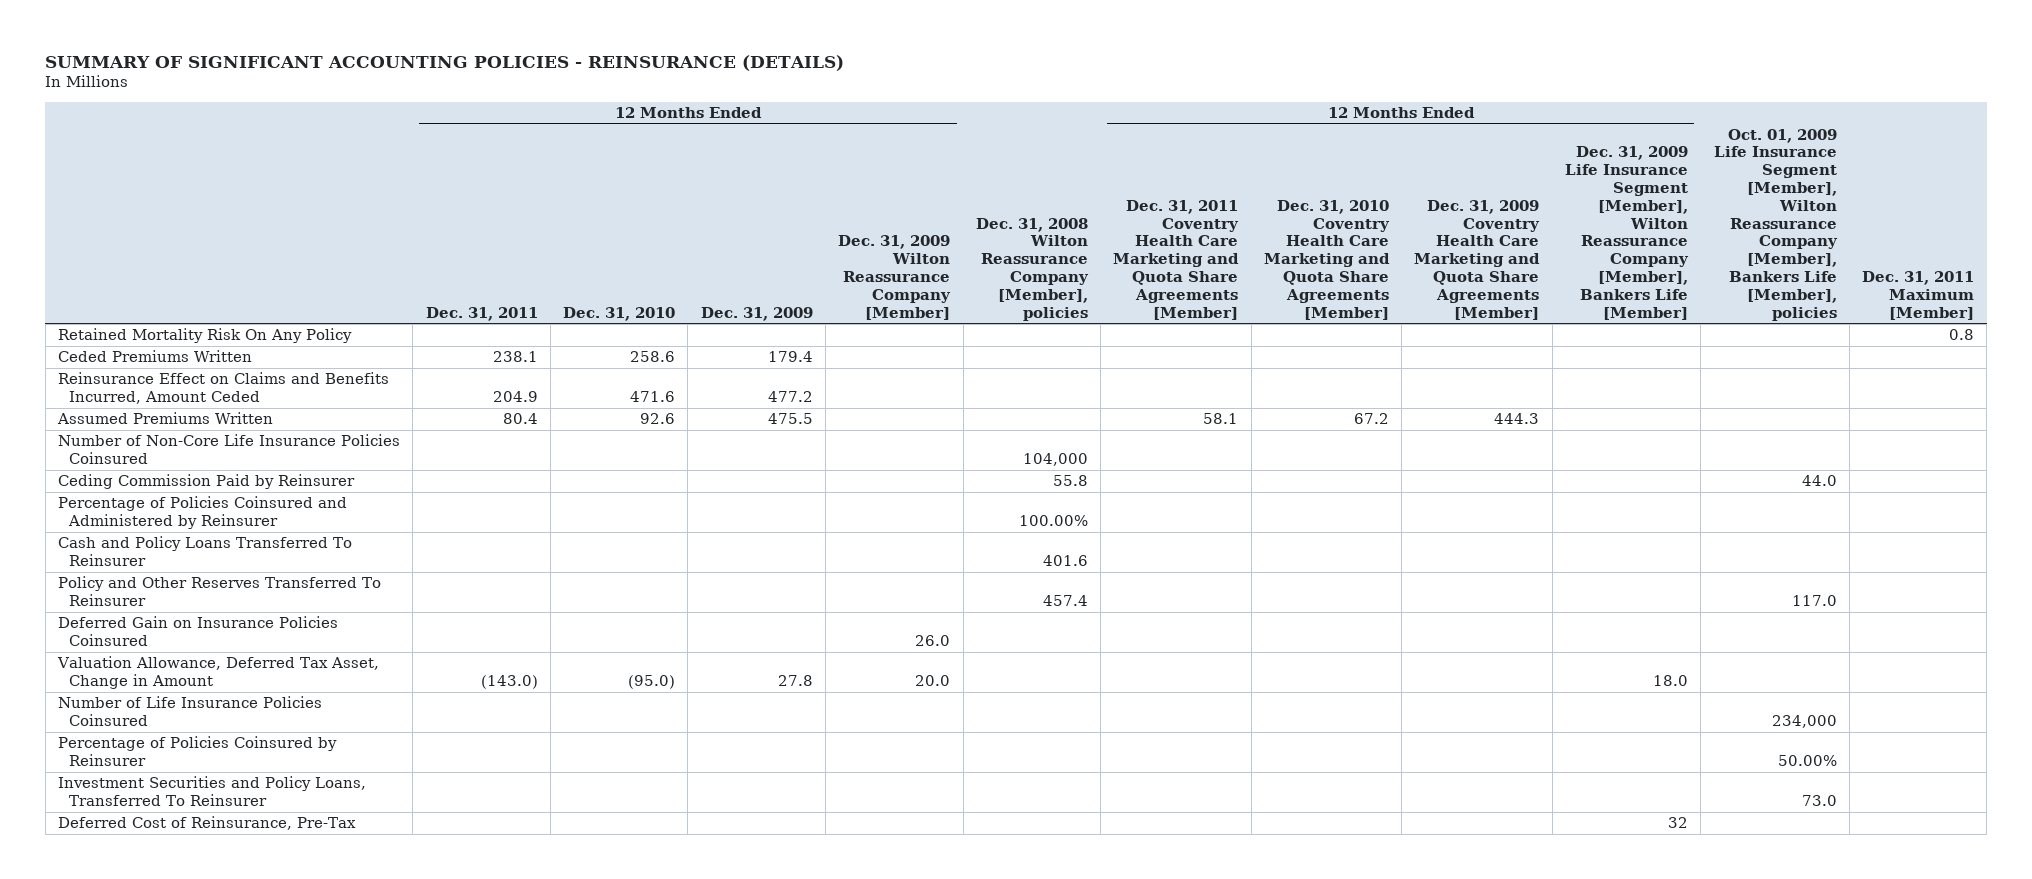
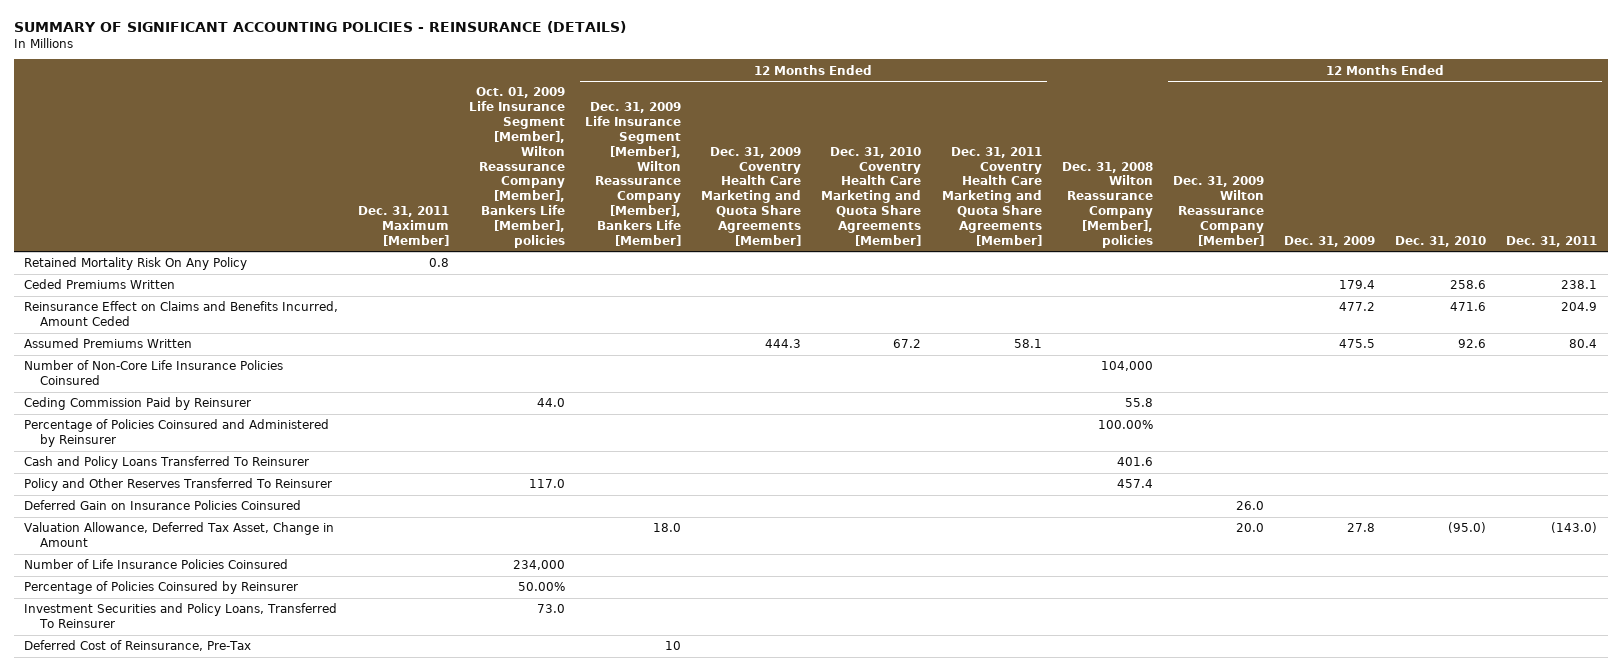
[1668,817,1689,829] 32 -> [665,641,682,651] 10

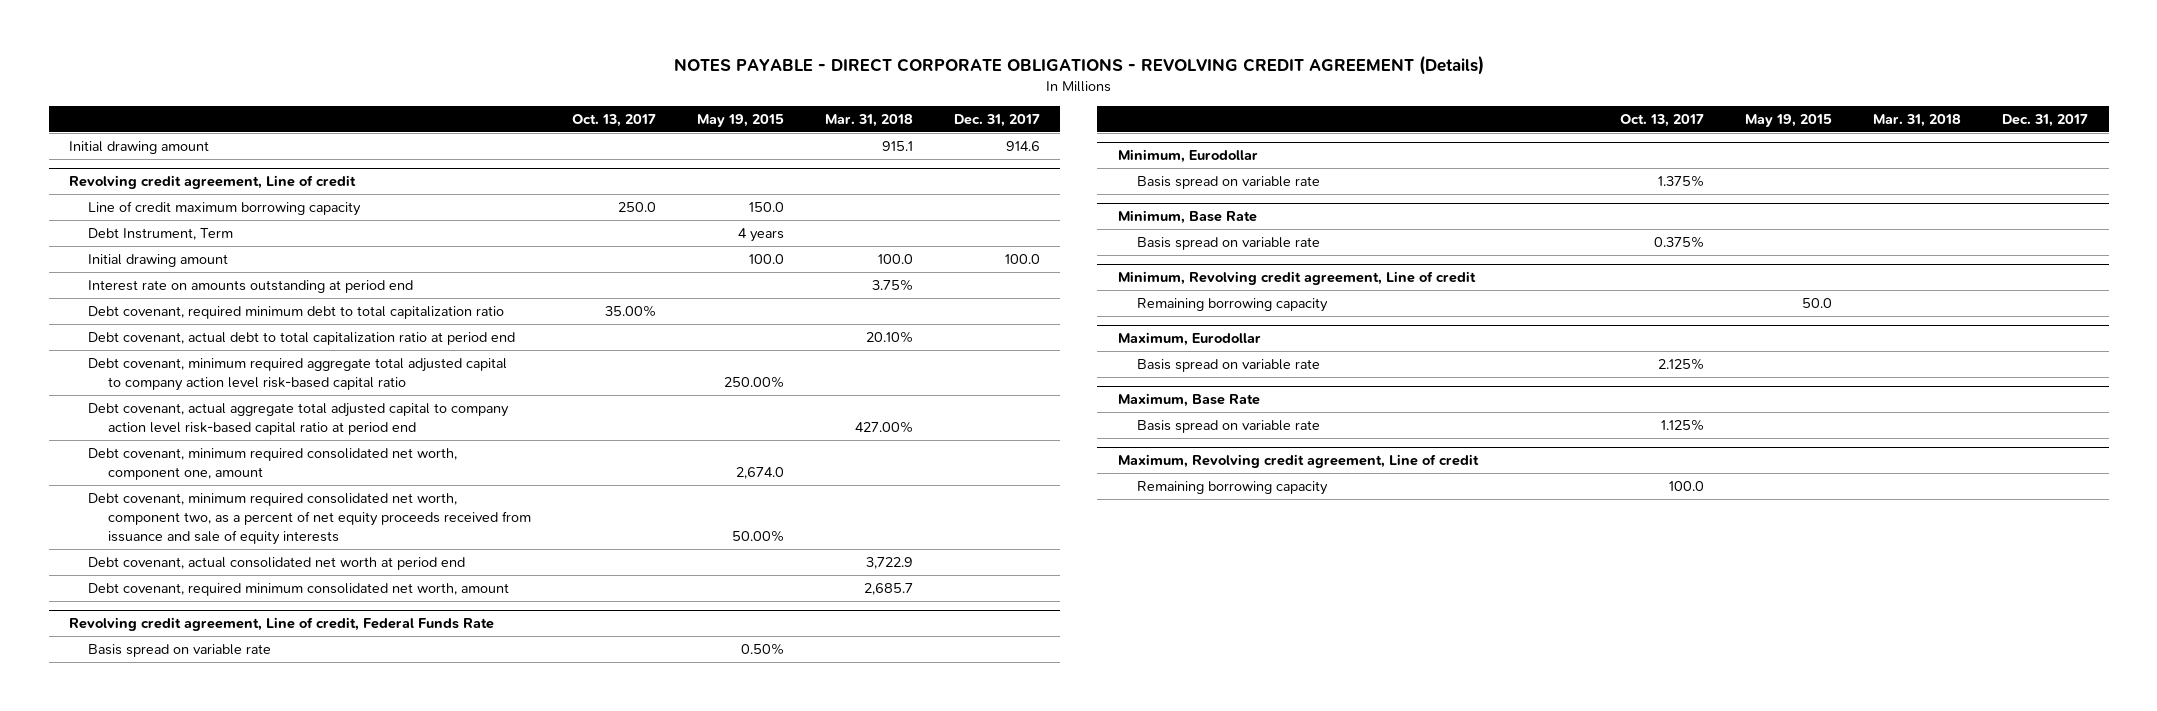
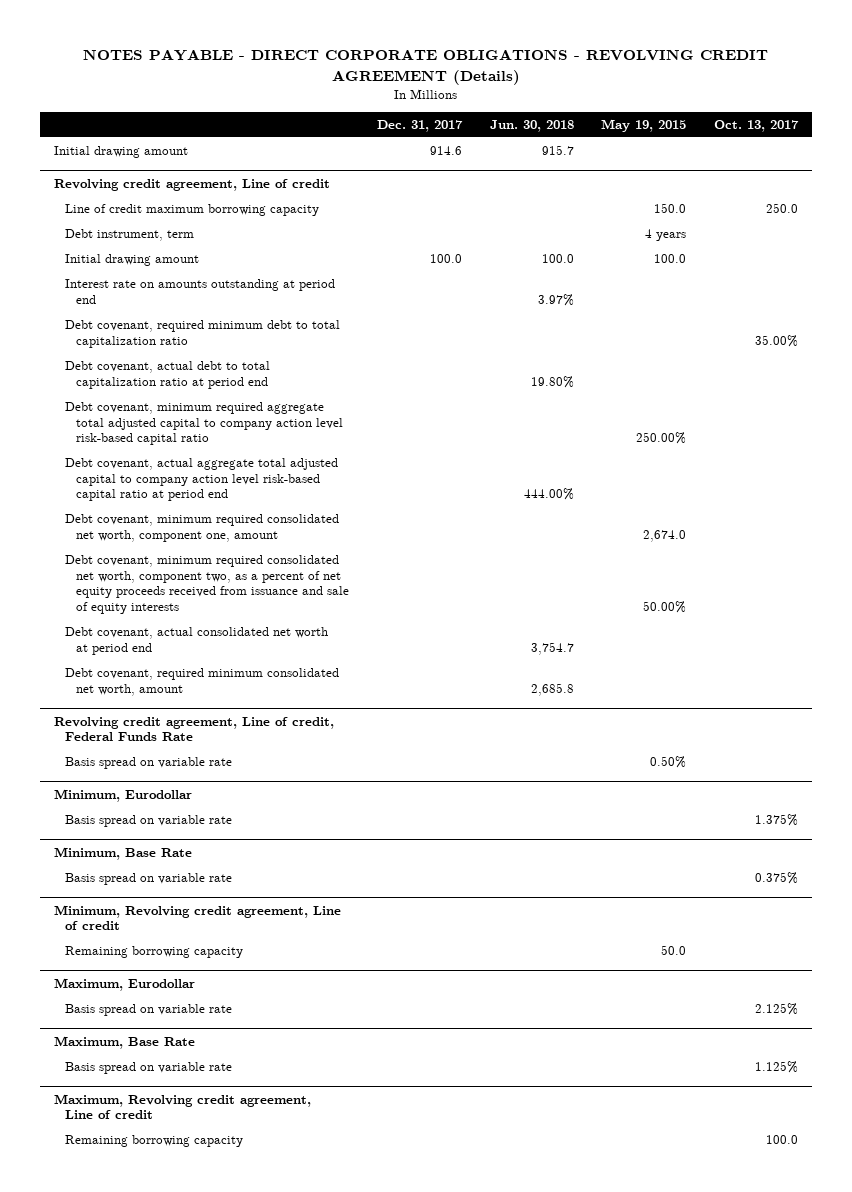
[824,113,913,127] Mar. 31, 2018 -> none
none -> [489,119,574,132] Jun. 30, 2018
[88,227,234,240] Debt Instrument, Term -> [64,229,194,242] Debt instrument, term

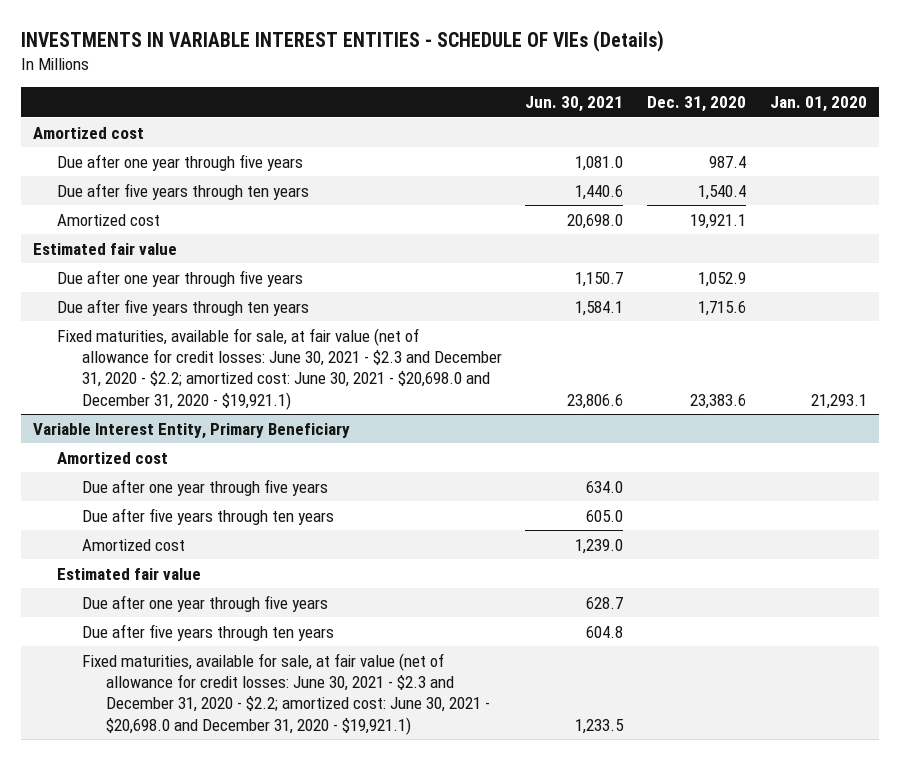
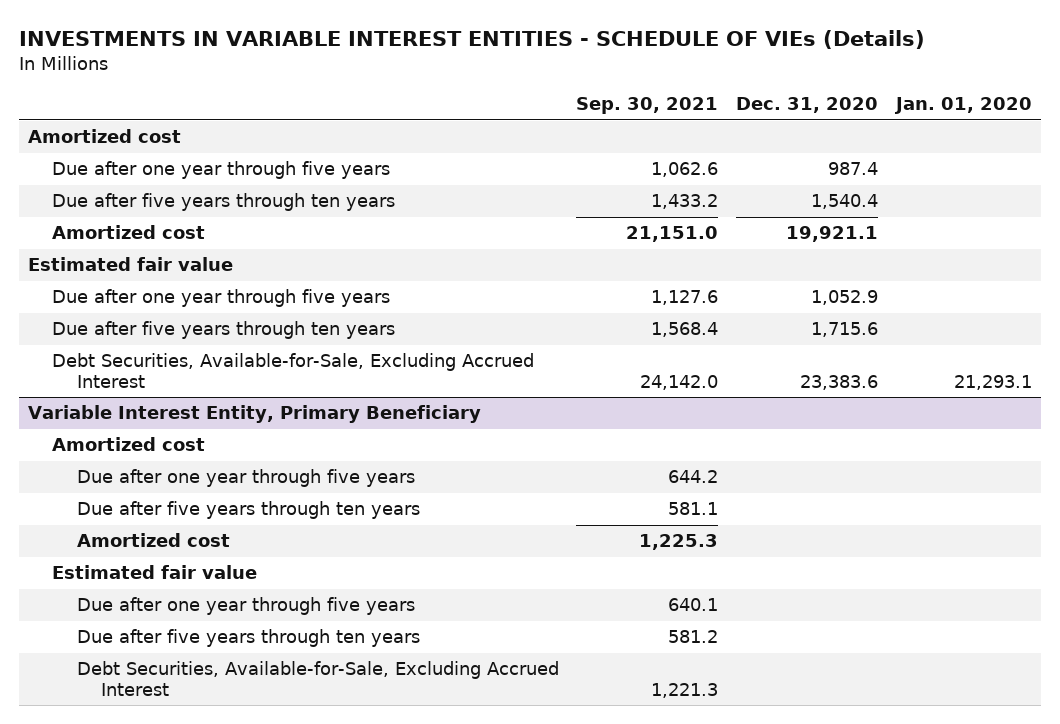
[525,95,624,112] Jun. 30, 2021 -> none
none -> [576,97,719,115] Sep. 30, 2021
[57,327,502,410] Fixed maturities, available for sale, at fair value (net of allowance for credit losses: June 30, 2021 - $2.3 and December 31, 2020 - $2.2; amortized cost: June 30, 2021 - $20,698.0 and December 31, 2020 - $19,921.1) -> [52,353,535,388] Debt Securities, Available-for-Sale, Excluding Accrued Interest
[81,652,490,735] Fixed maturities, available for sale, at fair value (net of allowance for credit losses: June 30, 2021 - $2.3 and December 31, 2020 - $2.2; amortized cost: June 30, 2021 - $20,698.0 and December 31, 2020 - $19,921.1) -> [76,661,559,696] Debt Securities, Available-for-Sale, Excluding Accrued Interest

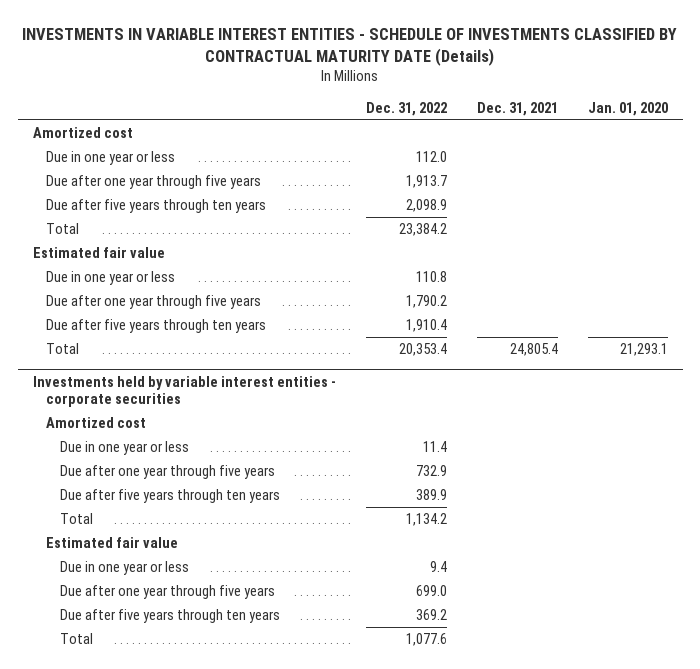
[19,30,926,50] INVESTMENTS IN VARIABLE INTEREST ENTITIES - SCHEDULE OF VIEs (Details) -> [22,27,678,66] INVESTMENTS IN VARIABLE INTEREST ENTITIES - SCHEDULE OF INVESTMENTS CLASSIFIED BY CONTRACTUAL MATURITY DATE (Details)
[576,97,719,115] Sep. 30, 2021 -> none
[736,97,879,114] Dec. 31, 2020 -> none
none -> [365,101,447,116] Dec. 31, 2022
none -> [476,101,558,116] Dec. 31, 2021
none -> [46,151,176,166] Due in one year or less
[52,225,206,240] Amortized cost -> [46,223,80,235] Total
none -> [46,271,176,286] Due in one year or less
[52,353,535,388] Debt Securities, Available-for-Sale, Excluding Accrued Interest -> [46,343,80,355] Total
[28,405,482,424] Variable Interest Entity, Primary Beneficiary -> [32,375,336,407] Investments held by variable interest entities - corporate securities
none -> [60,441,190,456] Due in one year or less
[76,533,230,548] Amortized cost -> [60,513,94,525] Total
none -> [60,561,190,576] Due in one year or less
[76,661,559,696] Debt Securities, Available-for-Sale, Excluding Accrued Interest -> [60,633,94,645] Total

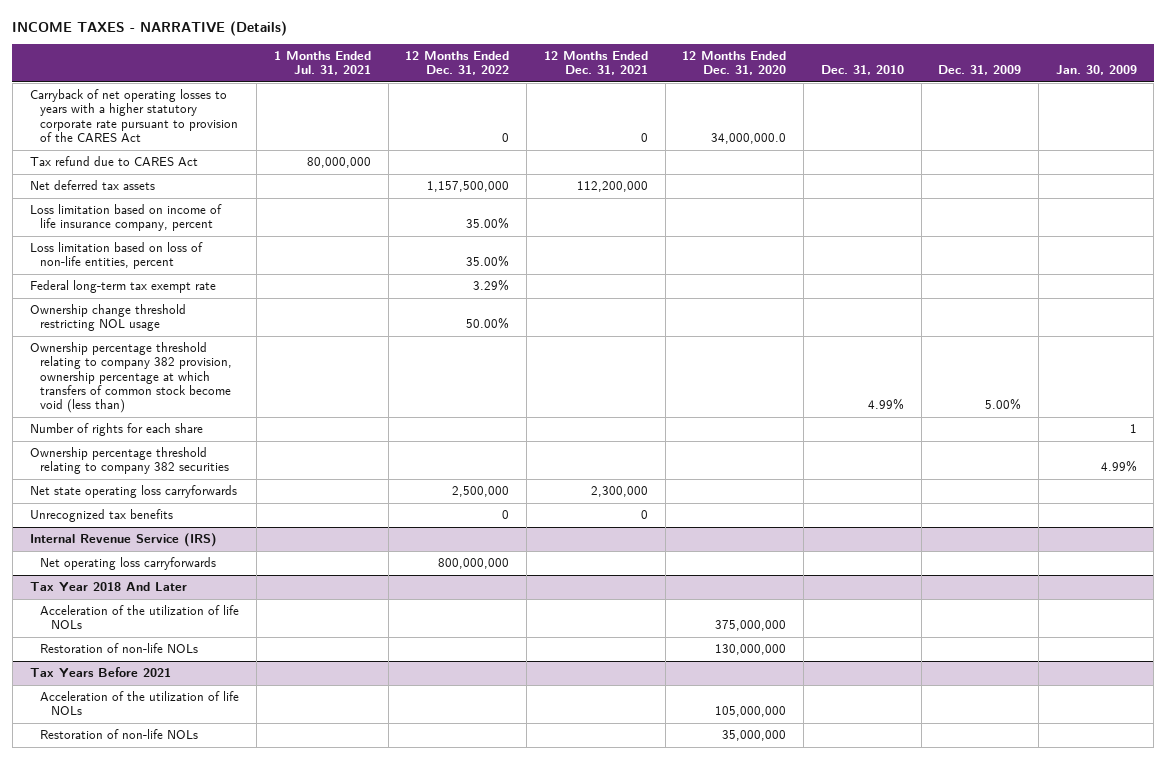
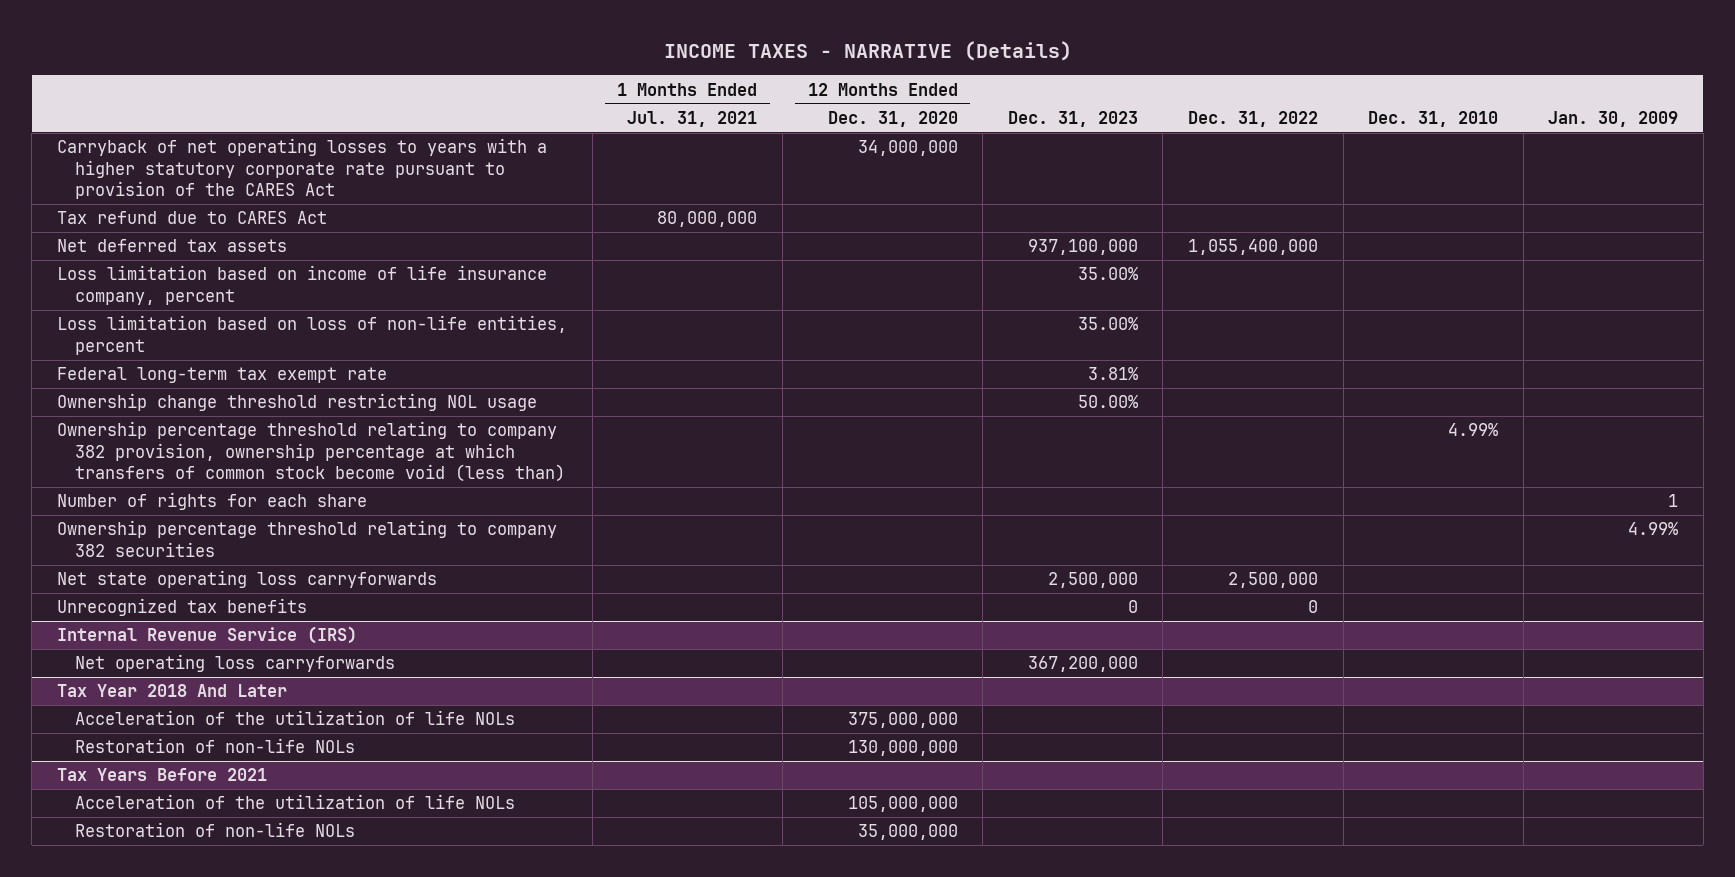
[405,51,510,76] 12 Months Ended Dec. 31, 2022 -> none
[543,51,648,76] 12 Months Ended Dec. 31, 2021 -> none
[938,65,1022,76] Dec. 31, 2009 -> none
none -> [1007,110,1138,127] Dec. 31, 2023
none -> [1187,110,1318,127] Dec. 31, 2022
[711,133,787,145] 34,000,000.0 -> [857,140,958,157] 34,000,000

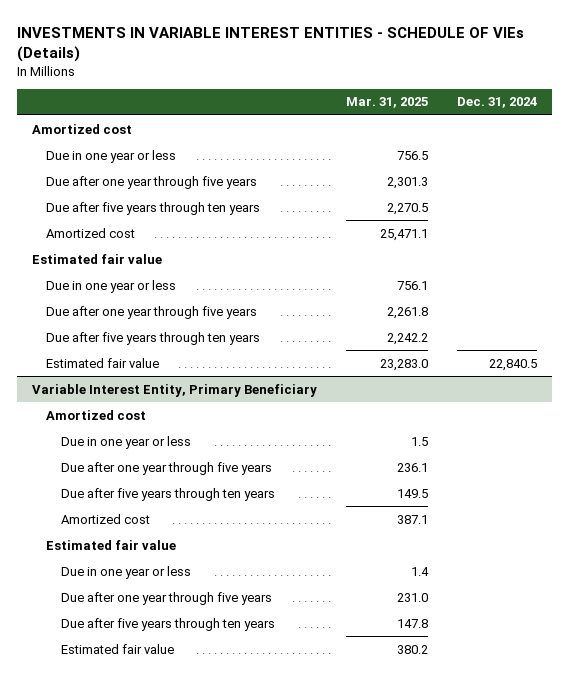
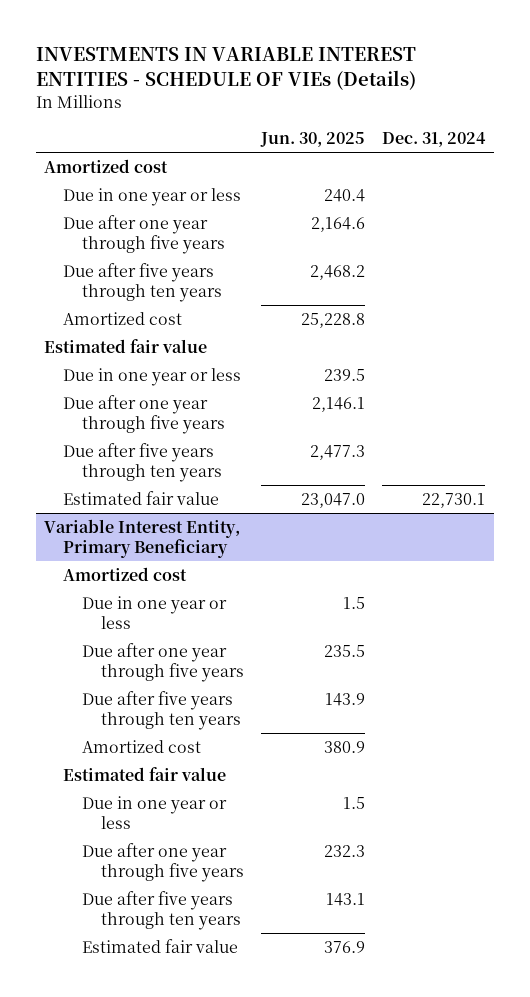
[345,97,428,109] Mar. 31, 2025 -> none
none -> [260,132,366,148] Jun. 30, 2025
[489,358,538,371] 22,840.5 -> [422,493,486,509] 22,730.1

